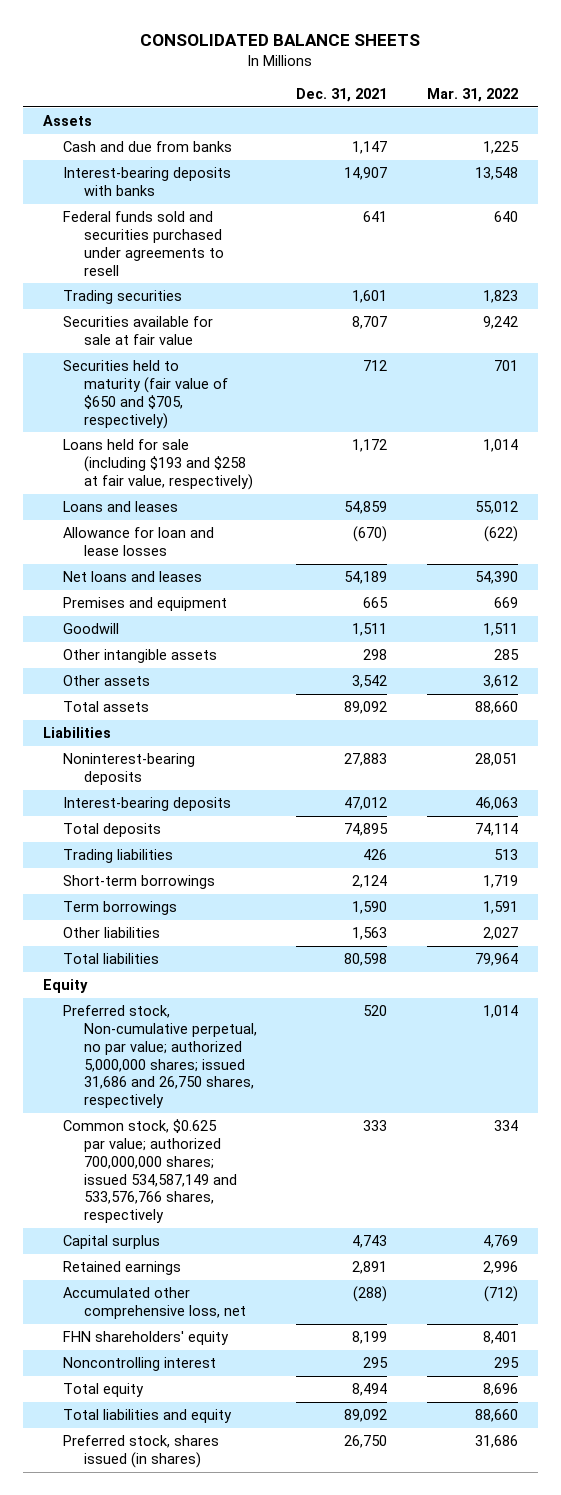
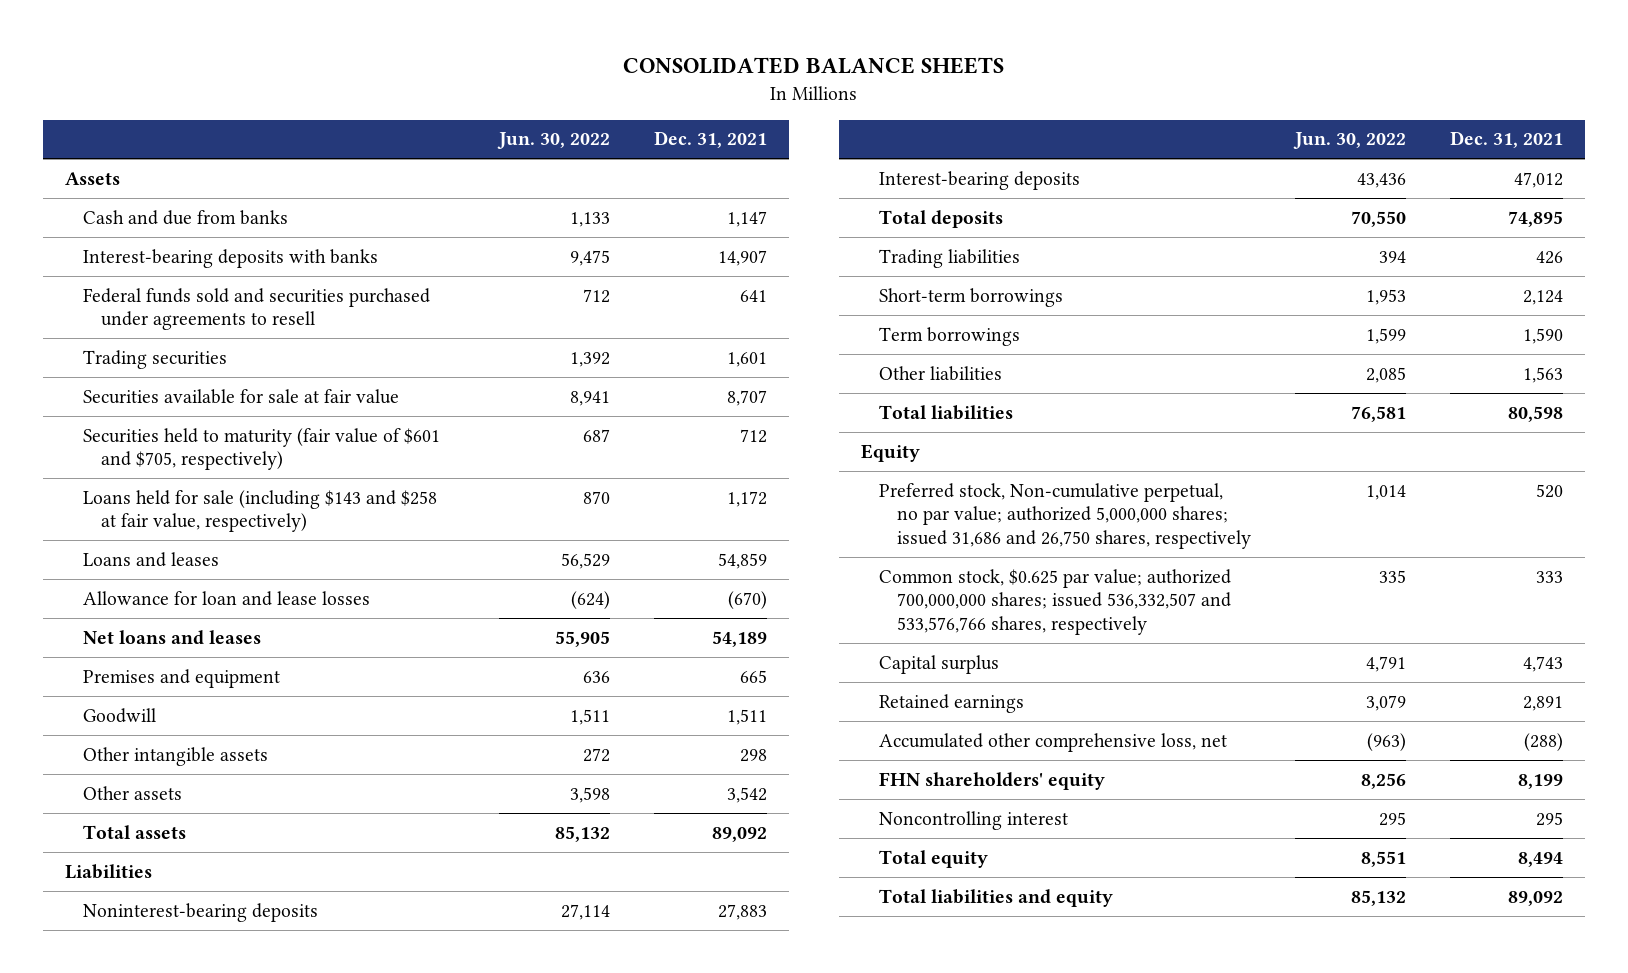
[426,87,518,102] Mar. 31, 2022 -> none
none -> [497,132,611,150] Jun. 30, 2022
[63,360,228,429] Securities held to maturity (fair value of $650 and $705, respectively) -> [83,427,441,471] Securities held to maturity (fair value of $601 and $705, respectively)
[63,439,253,490] Loans held for sale (including $193 and $258 at fair value, respectively) -> [83,489,438,533] Loans held for sale (including $143 and $258 at fair value, respectively)
[63,1119,237,1224] Common stock, $0.625 par value; authorized 700,000,000 shares; issued 534,587,149 and 533,576,766 shares, respectively -> [878,568,1232,635] Common stock, $0.625 par value; authorized 700,000,000 shares; issued 536,332,507 and 533,576,766 shares, respectively
[63,1435,220,1469] Preferred stock, shares issued (in shares) -> none

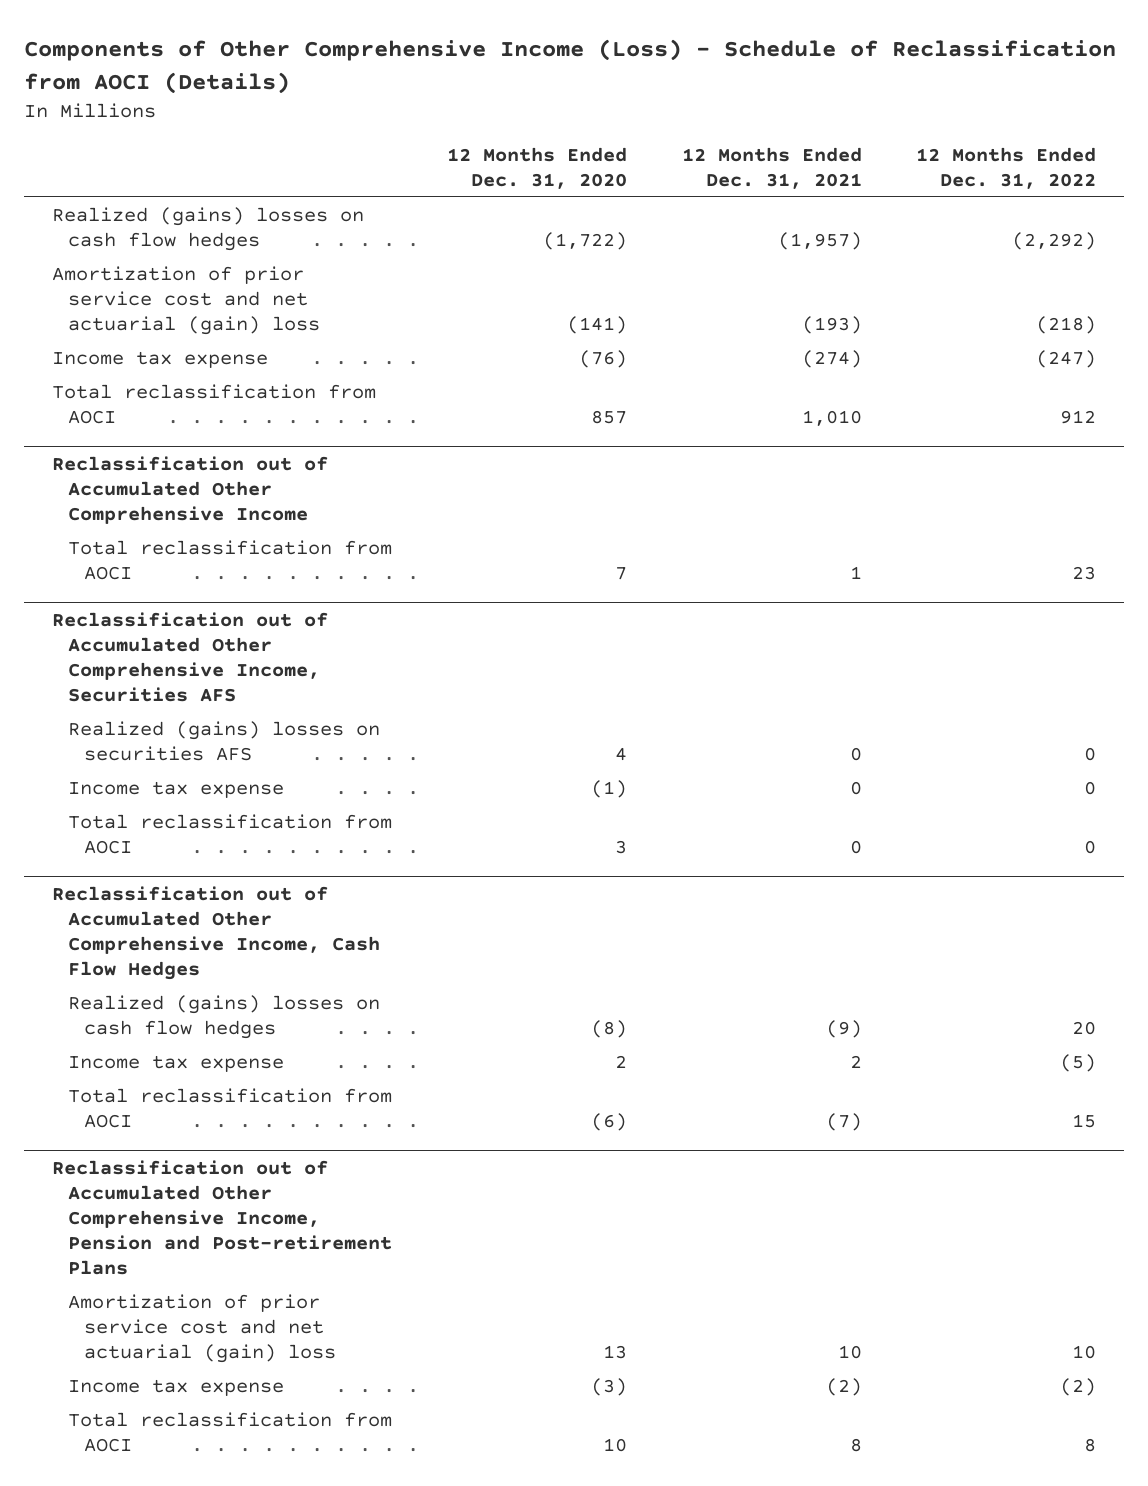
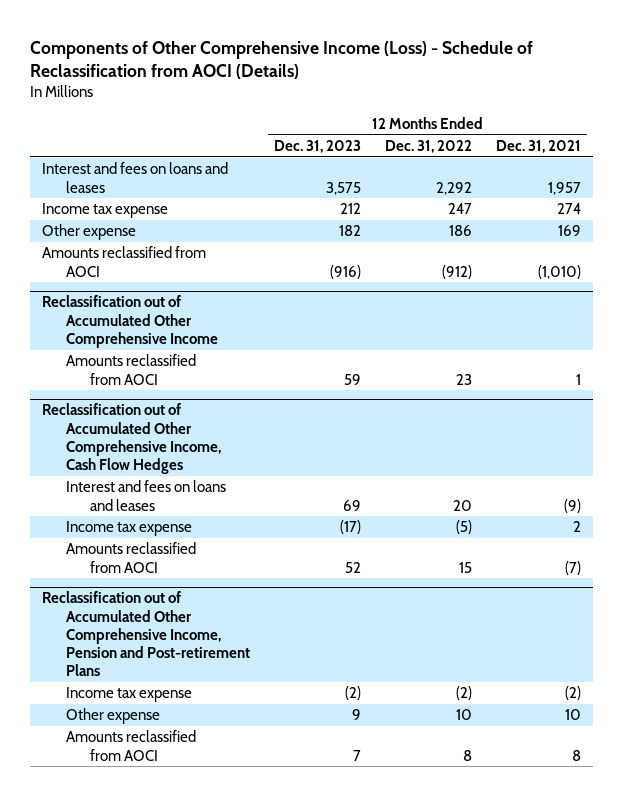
[446,146,627,189] 12 Months Ended Dec. 31, 2020 -> none
none -> [274,139,362,153] Dec. 31, 2023
[51,207,364,252] Realized (gains) losses on cash flow hedges -> none
[51,266,320,336] Amortization of prior service cost and net actuarial (gain) loss -> none
none -> [42,162,229,193] Interest and fees on loans and leases
[801,350,862,369] (274) -> [557,203,582,215] 274
[1036,350,1097,369] (247) -> [448,203,473,215] 247
none -> [42,224,137,241] Other expense
[51,384,376,425] Total reclassification from AOCI -> [42,246,207,277] Amounts reclassified from AOCI
[801,410,862,427] 1,010 -> [538,264,582,279] (1,010)
[1060,410,1097,425] 912 -> [442,264,473,279] (912)
[51,611,328,702] Reclassification out of Accumulated Other Comprehensive Income, Securities AFS -> none
[67,721,380,762] Realized (gains) losses on securities AFS -> none
[67,781,284,799] Income tax expense -> none
[67,814,392,855] Total reclassification from AOCI -> none
[67,540,392,581] Total reclassification from AOCI -> [66,354,197,385] Amounts reclassified from AOCI
[67,995,380,1040] Realized (gains) losses on cash flow hedges -> [66,480,227,511] Interest and fees on loans and leases
[67,1088,392,1129] Total reclassification from AOCI -> [66,542,197,573] Amounts reclassified from AOCI
[67,1294,336,1364] Amortization of prior service cost and net actuarial (gain) loss -> none
none -> [66,708,161,725] Other expense
[67,1412,392,1453] Total reclassification from AOCI -> [66,730,197,761] Amounts reclassified from AOCI

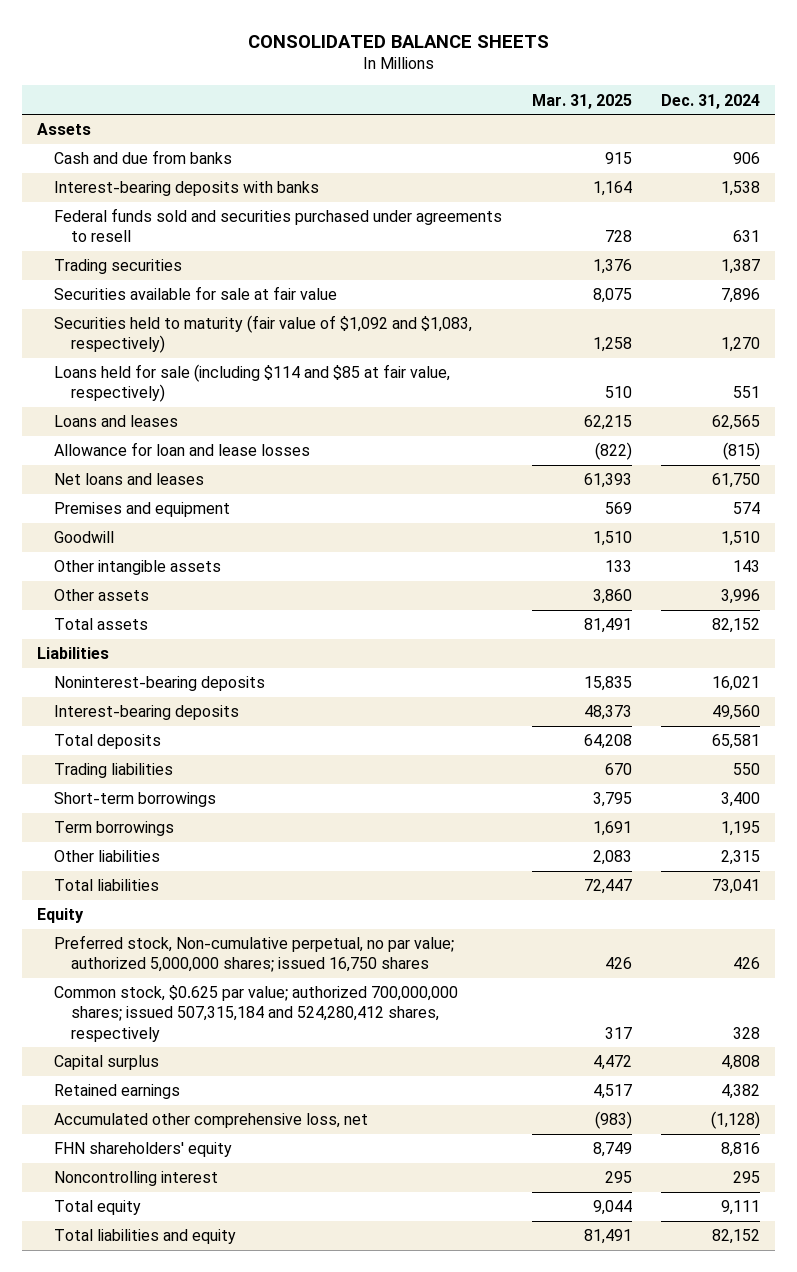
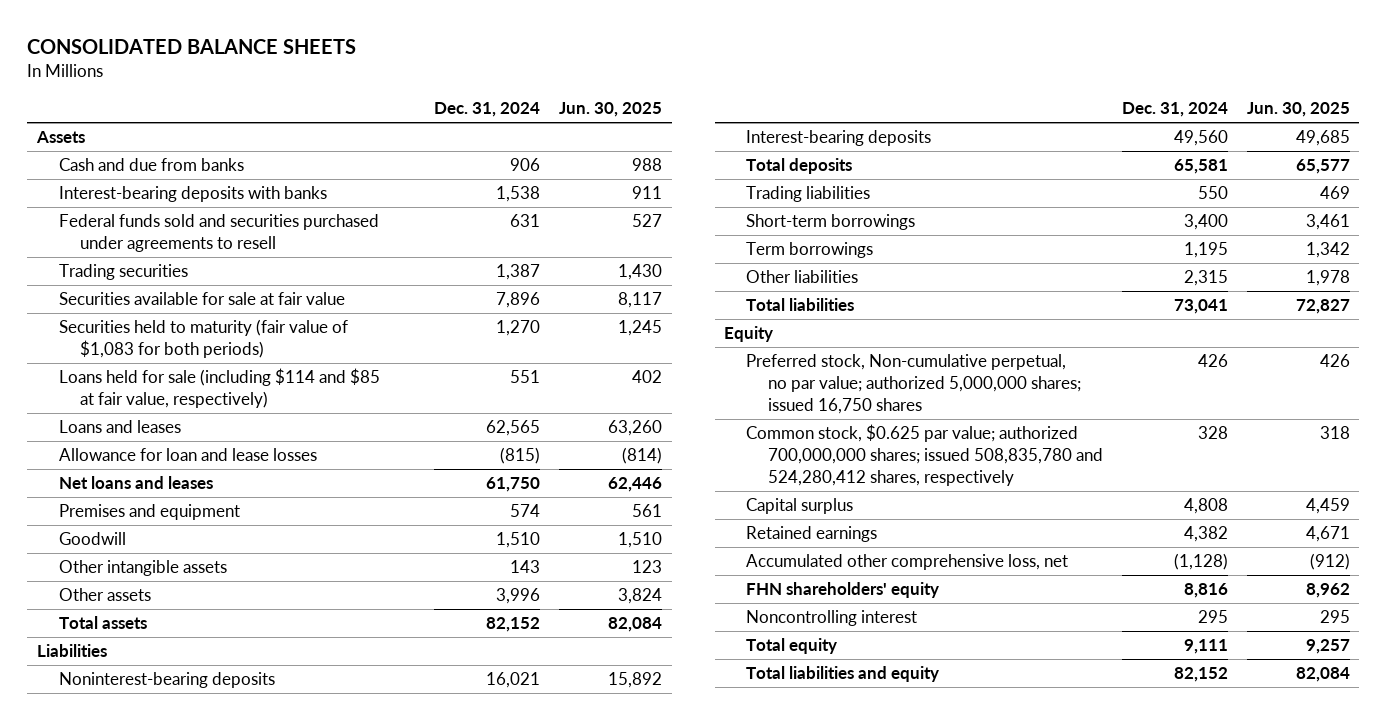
[531,93,632,109] Mar. 31, 2025 -> none
none -> [559,102,663,118] Jun. 30, 2025
[54,315,473,354] Securities held to maturity (fair value of $1,092 and $1,083, respectively) -> [58,319,348,359] Securities held to maturity (fair value of $1,083 for both periods)
[54,985,459,1042] Common stock, $0.625 par value; authorized 700,000,000 shares; issued 507,315,184 and 524,280,412 shares, respectively -> [745,424,1103,487] Common stock, $0.625 par value; authorized 700,000,000 shares; issued 508,835,780 and 524,280,412 shares, respectively

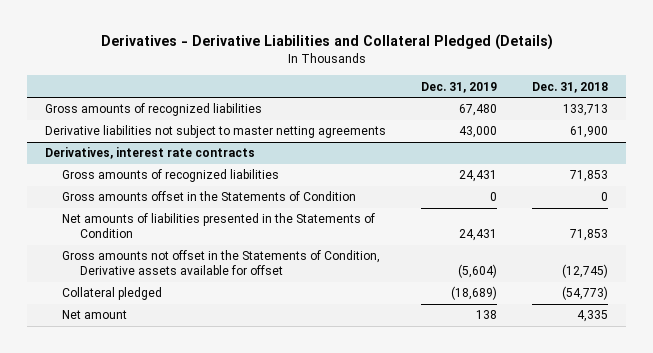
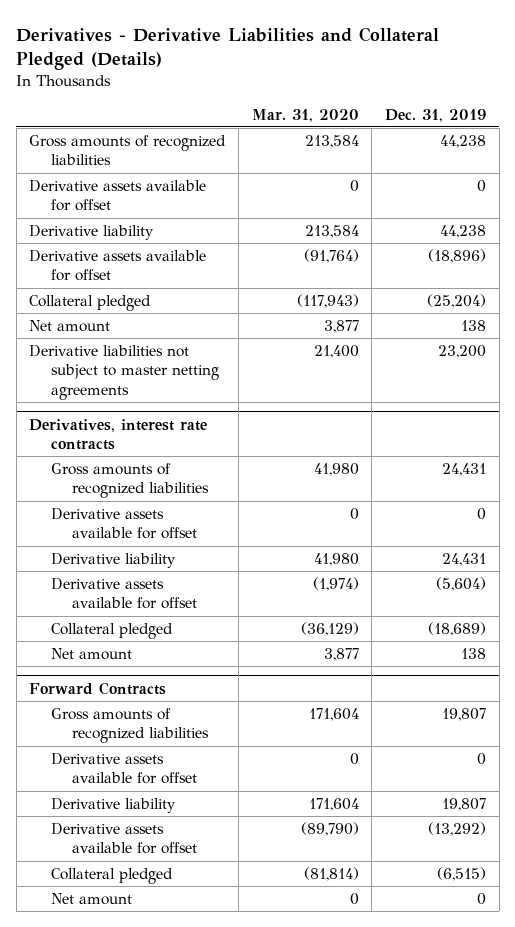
[532,81,609,93] Dec. 31, 2018 -> none
none -> [251,108,359,122] Mar. 31, 2020
[459,104,498,117] 67,480 -> [440,134,487,148] 44,238
none -> [29,179,207,212] Derivative assets available for offset
none -> [29,224,155,240] Derivative liability
none -> [29,249,207,282] Derivative assets available for offset
none -> [29,294,152,311] Collateral pledged
none -> [29,319,111,332] Net amount
[459,126,498,139] 43,000 -> [438,344,487,358] 23,200
[62,191,357,202] Gross amounts offset in the Statements of Condition -> [50,507,198,540] Derivative assets available for offset
[62,213,376,238] Net amounts of liabilities presented in the Statements of Condition -> [50,552,176,568] Derivative liability
[62,250,381,275] Gross amounts not offset in the Statements of Condition, Derivative assets available for offset -> [50,577,198,610] Derivative assets available for offset
none -> [29,681,167,695] Forward Contracts
none -> [50,707,210,744] Gross amounts of recognized liabilities
none -> [50,752,198,785] Derivative assets available for offset
none -> [50,797,176,813] Derivative liability
none -> [50,822,198,855] Derivative assets available for offset
none -> [50,867,173,884] Collateral pledged
none -> [50,892,132,905] Net amount

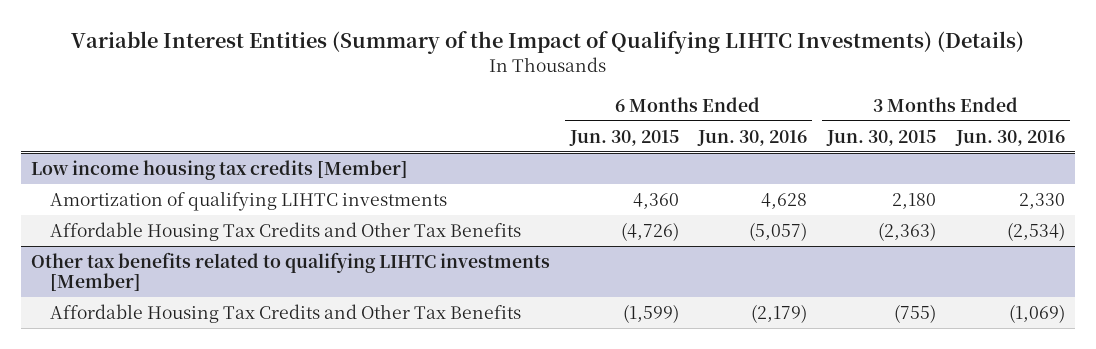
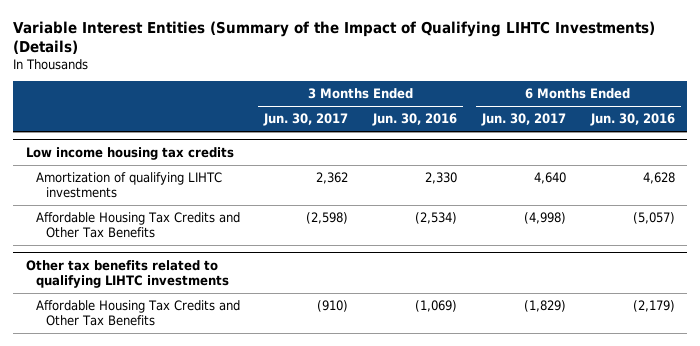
[568,129,679,146] Jun. 30, 2015 -> none
[826,129,937,146] Jun. 30, 2015 -> none
none -> [263,113,349,127] Jun. 30, 2017
none -> [480,113,566,127] Jun. 30, 2017
[30,159,408,180] Low income housing tax credits [Member] -> [25,146,234,160] Low income housing tax credits
[30,251,550,292] Other tax benefits related to qualifying LIHTC investments [Member] -> [25,259,229,289] Other tax benefits related to qualifying LIHTC investments

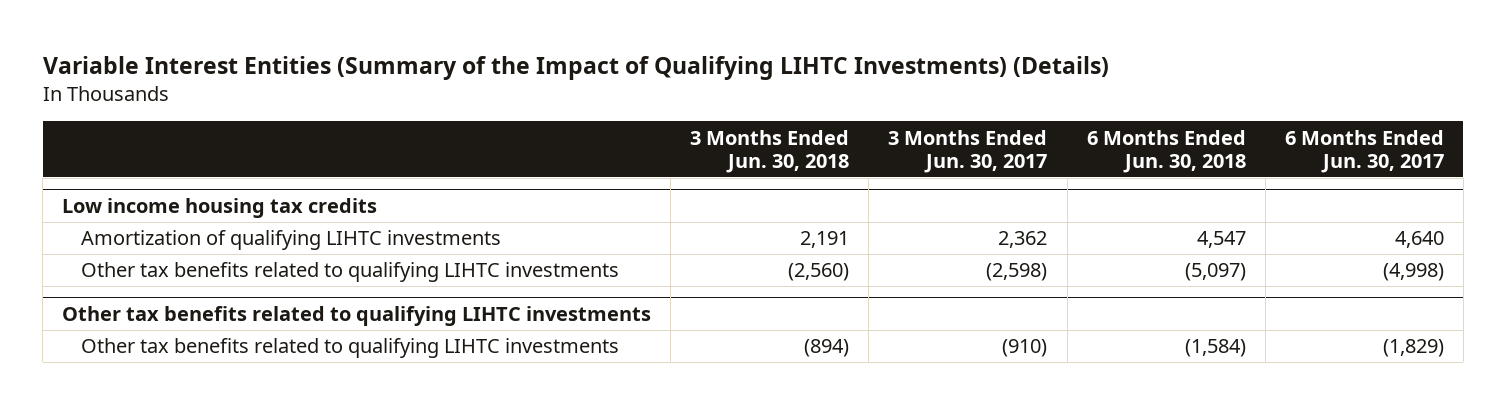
[372,113,458,127] Jun. 30, 2016 -> none
[589,113,675,127] Jun. 30, 2016 -> none
none -> [690,129,850,173] 3 Months Ended Jun. 30, 2018
none -> [1086,129,1246,173] 6 Months Ended Jun. 30, 2018
[35,212,240,239] Affordable Housing Tax Credits and Other Tax Benefits -> [80,262,619,283] Other tax benefits related to qualifying LIHTC investments
[35,300,240,327] Affordable Housing Tax Credits and Other Tax Benefits -> [80,338,619,359] Other tax benefits related to qualifying LIHTC investments

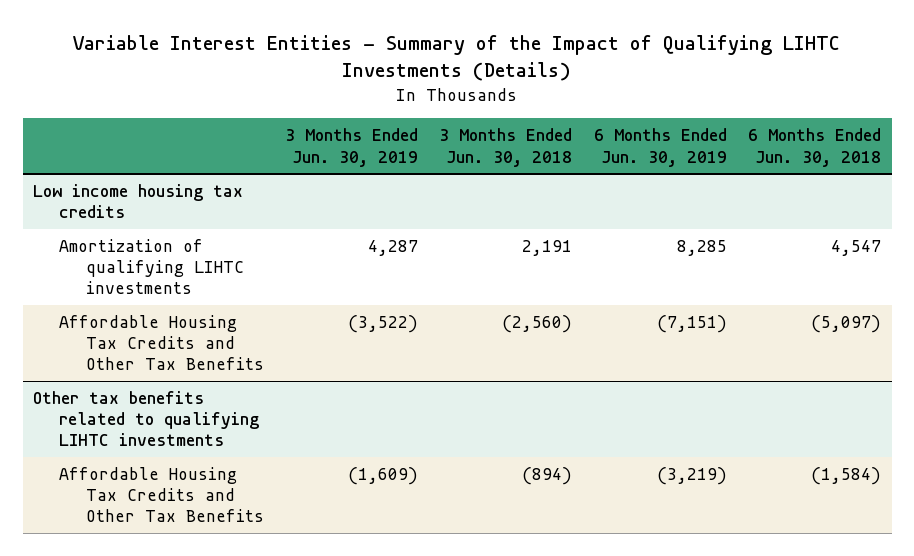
[42,55,1109,80] Variable Interest Entities (Summary of the Impact of Qualifying LIHTC Investments) (Details) -> [73,34,841,82] Variable Interest Entities - Summary of the Impact of Qualifying LIHTC Investments (Details)
[888,129,1048,173] 3 Months Ended Jun. 30, 2017 -> none
[1284,129,1444,173] 6 Months Ended Jun. 30, 2017 -> none
none -> [285,128,419,167] 3 Months Ended Jun. 30, 2019
none -> [593,128,727,167] 6 Months Ended Jun. 30, 2019
[80,262,619,283] Other tax benefits related to qualifying LIHTC investments -> [59,314,264,371] Affordable Housing Tax Credits and Other Tax Benefits
[80,338,619,359] Other tax benefits related to qualifying LIHTC investments -> [59,466,264,523] Affordable Housing Tax Credits and Other Tax Benefits

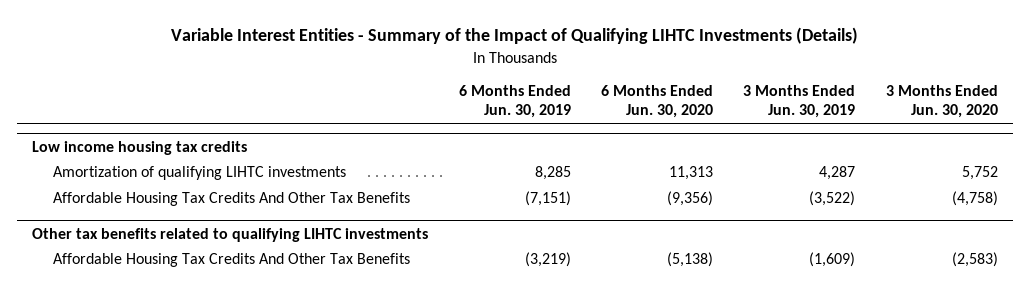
[439,128,573,167] 3 Months Ended Jun. 30, 2018 -> none
[747,128,881,167] 6 Months Ended Jun. 30, 2018 -> none
none -> [600,85,713,119] 6 Months Ended Jun. 30, 2020
none -> [885,85,998,119] 3 Months Ended Jun. 30, 2020
[59,314,264,371] Affordable Housing Tax Credits and Other Tax Benefits -> [53,192,411,207] Affordable Housing Tax Credits And Other Tax Benefits
[59,466,264,523] Affordable Housing Tax Credits and Other Tax Benefits -> [53,253,411,268] Affordable Housing Tax Credits And Other Tax Benefits

